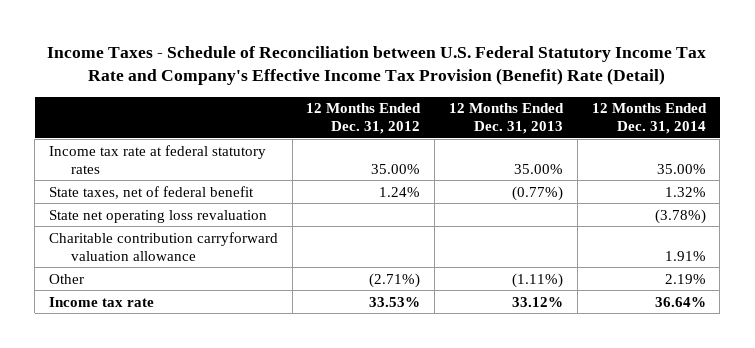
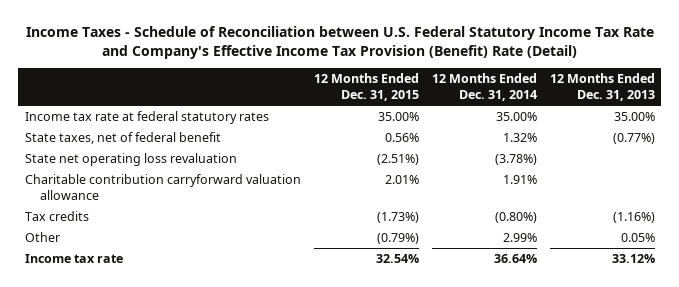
[306,103,422,135] 12 Months Ended Dec. 31, 2012 -> none
none -> [313,73,419,101] 12 Months Ended Dec. 31, 2015
none -> [24,211,89,222] Tax credits
[512,272,564,288] (1.11%) -> [620,233,655,243] 0.05%
[664,273,706,284] 2.19% -> [502,233,537,243] 2.99%

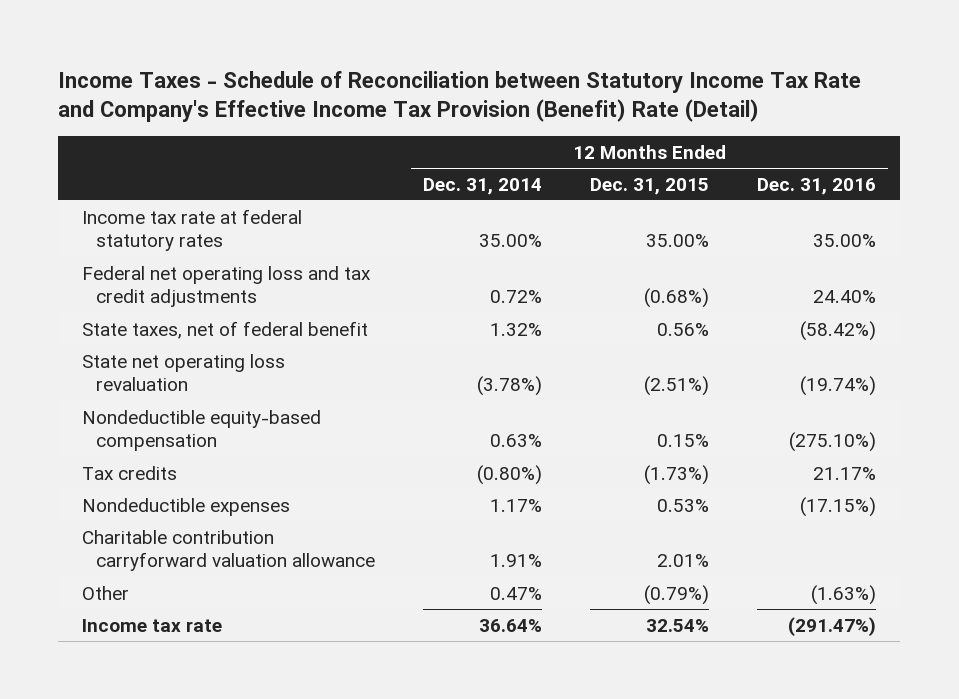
[25,26,654,60] Income Taxes - Schedule of Reconciliation between U.S. Federal Statutory Income Tax Rate and Company's Effective Income Tax Provision (Benefit) Rate (Detail) -> [58,70,862,123] Income Taxes - Schedule of Reconciliation between Statutory Income Tax Rate and Company's Effective Income Tax Provision (Benefit) Rate (Detail)
[549,73,655,101] 12 Months Ended Dec. 31, 2013 -> none
none -> [757,177,877,195] Dec. 31, 2016
none -> [82,265,372,308] Federal net operating loss and tax credit adjustments
none -> [82,409,322,452] Nondeductible equity-based compensation
none -> [82,497,291,516] Nondeductible expenses
[24,174,301,200] Charitable contribution carryforward valuation allowance -> [82,529,376,572] Charitable contribution carryforward valuation allowance
[502,233,537,243] 2.99% -> [490,586,543,600] 0.47%

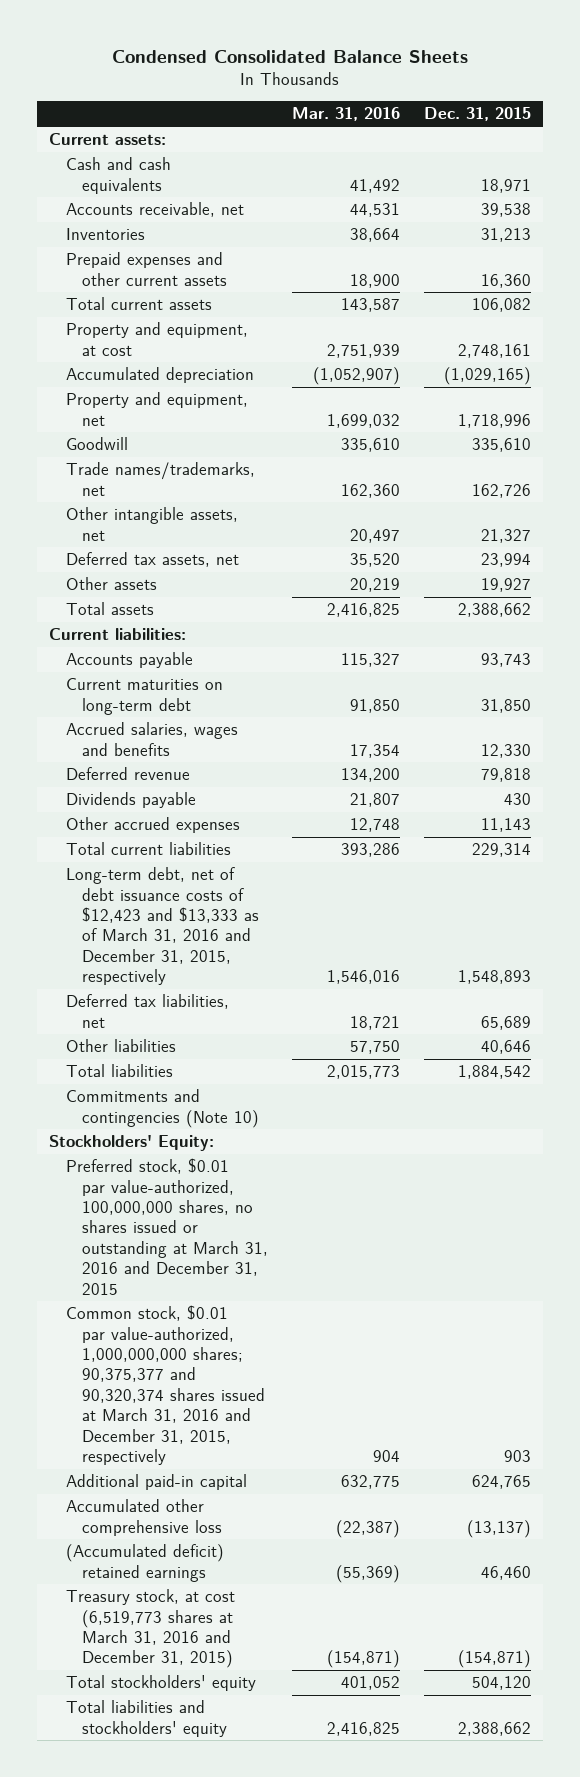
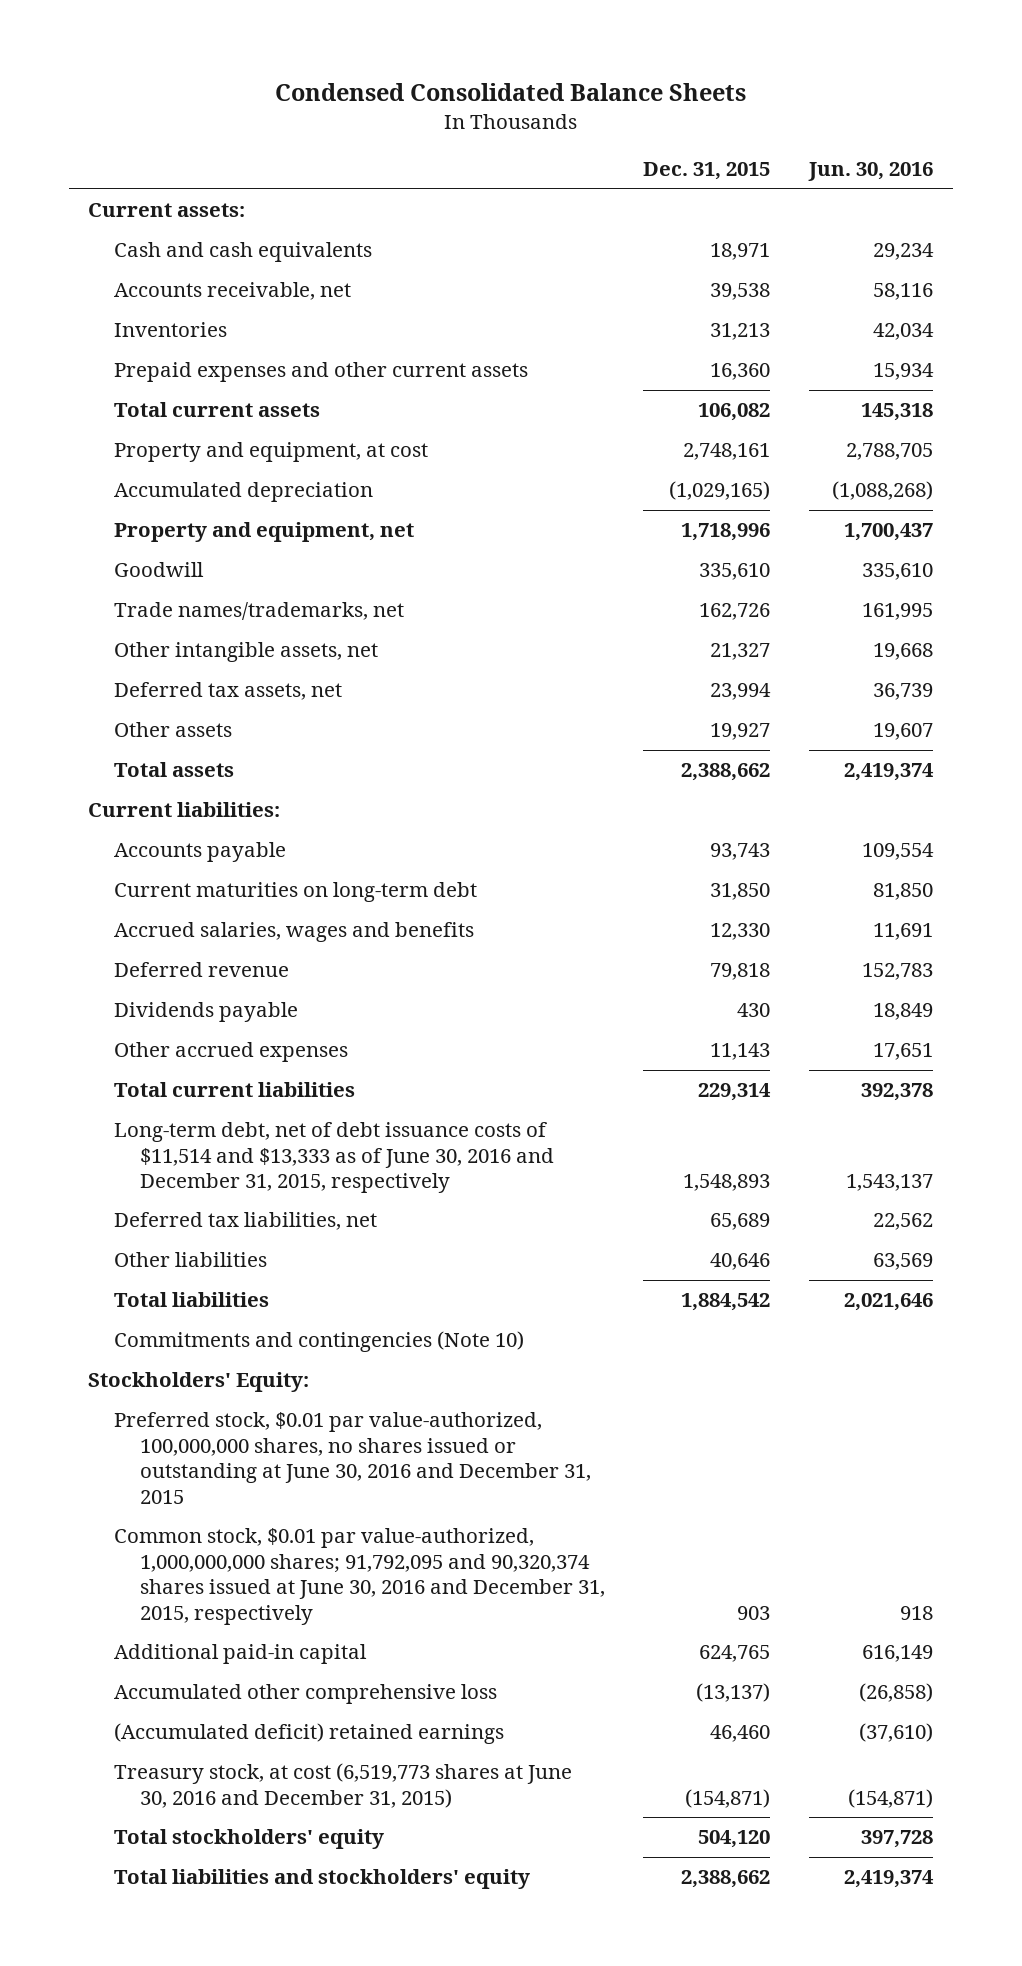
[291,107,400,122] Mar. 31, 2016 -> none
none -> [808,162,934,182] Jun. 30, 2016
[65,867,259,986] Long-term debt, net of debt issuance costs of $12,423 and $13,333 as of March 31, 2016 and December 31, 2015, respectively -> [113,1122,554,1194] Long-term debt, net of debt issuance costs of $11,514 and $13,333 as of June 30, 2016 and December 31, 2015, respectively
[65,1158,268,1295] Preferred stock, $0.01 par value-authorized, 100,000,000 shares, no shares issued or outstanding at March 31, 2016 and December 31, 2015 -> [113,1412,591,1504] Preferred stock, $0.01 par value-authorized, 100,000,000 shares, no shares issued or outstanding at June 30, 2016 and December 31, 2015
[65,1305,265,1466] Common stock, $0.01 par value-authorized, 1,000,000,000 shares; 90,375,377 and 90,320,374 shares issued at March 31, 2016 and December 31, 2015, respectively -> [113,1528,605,1625] Common stock, $0.01 par value-authorized, 1,000,000,000 shares; 91,792,095 and 90,320,374 shares issued at June 30, 2016 and December 31, 2015, respectively
[65,1589,235,1669] Treasury stock, at cost (6,519,773 shares at March 31, 2016 and December 31, 2015) -> [113,1763,572,1808] Treasury stock, at cost (6,519,773 shares at June 30, 2016 and December 31, 2015)

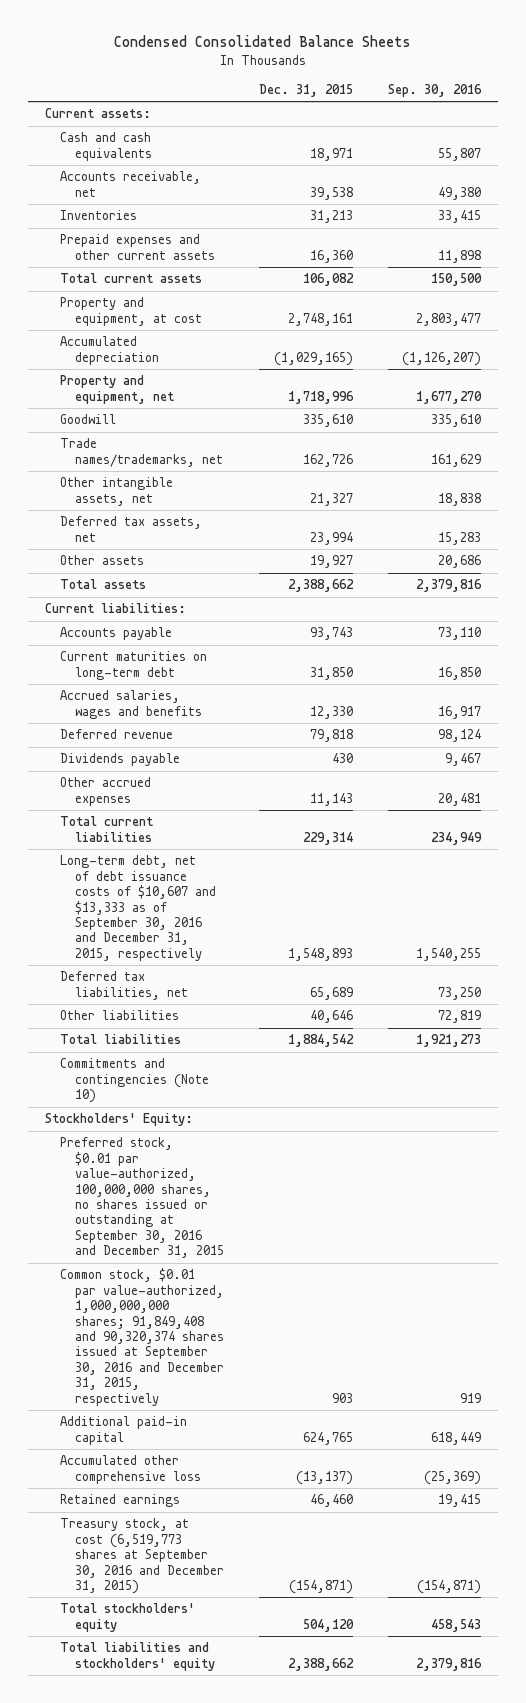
[808,162,934,182] Jun. 30, 2016 -> none
none -> [387,83,482,97] Sep. 30, 2016
[113,1122,554,1194] Long-term debt, net of debt issuance costs of $11,514 and $13,333 as of June 30, 2016 and December 31, 2015, respectively -> [59,855,216,961] Long-term debt, net of debt issuance costs of $10,607 and $13,333 as of September 30, 2016 and December 31, 2015, respectively
[113,1412,591,1504] Preferred stock, $0.01 par value-authorized, 100,000,000 shares, no shares issued or outstanding at June 30, 2016 and December 31, 2015 -> [59,1137,224,1259] Preferred stock, $0.01 par value-authorized, 100,000,000 shares, no shares issued or outstanding at September 30, 2016 and December 31, 2015
[113,1528,605,1625] Common stock, $0.01 par value-authorized, 1,000,000,000 shares; 91,792,095 and 90,320,374 shares issued at June 30, 2016 and December 31, 2015, respectively -> [59,1268,224,1406] Common stock, $0.01 par value-authorized, 1,000,000,000 shares; 91,849,408 and 90,320,374 shares issued at September 30, 2016 and December 31, 2015, respectively
[113,1723,504,1745] (Accumulated deficit) retained earnings -> [59,1494,180,1508] Retained earnings
[113,1763,572,1808] Treasury stock, at cost (6,519,773 shares at June 30, 2016 and December 31, 2015) -> [59,1518,224,1595] Treasury stock, at cost (6,519,773 shares at September 30, 2016 and December 31, 2015)

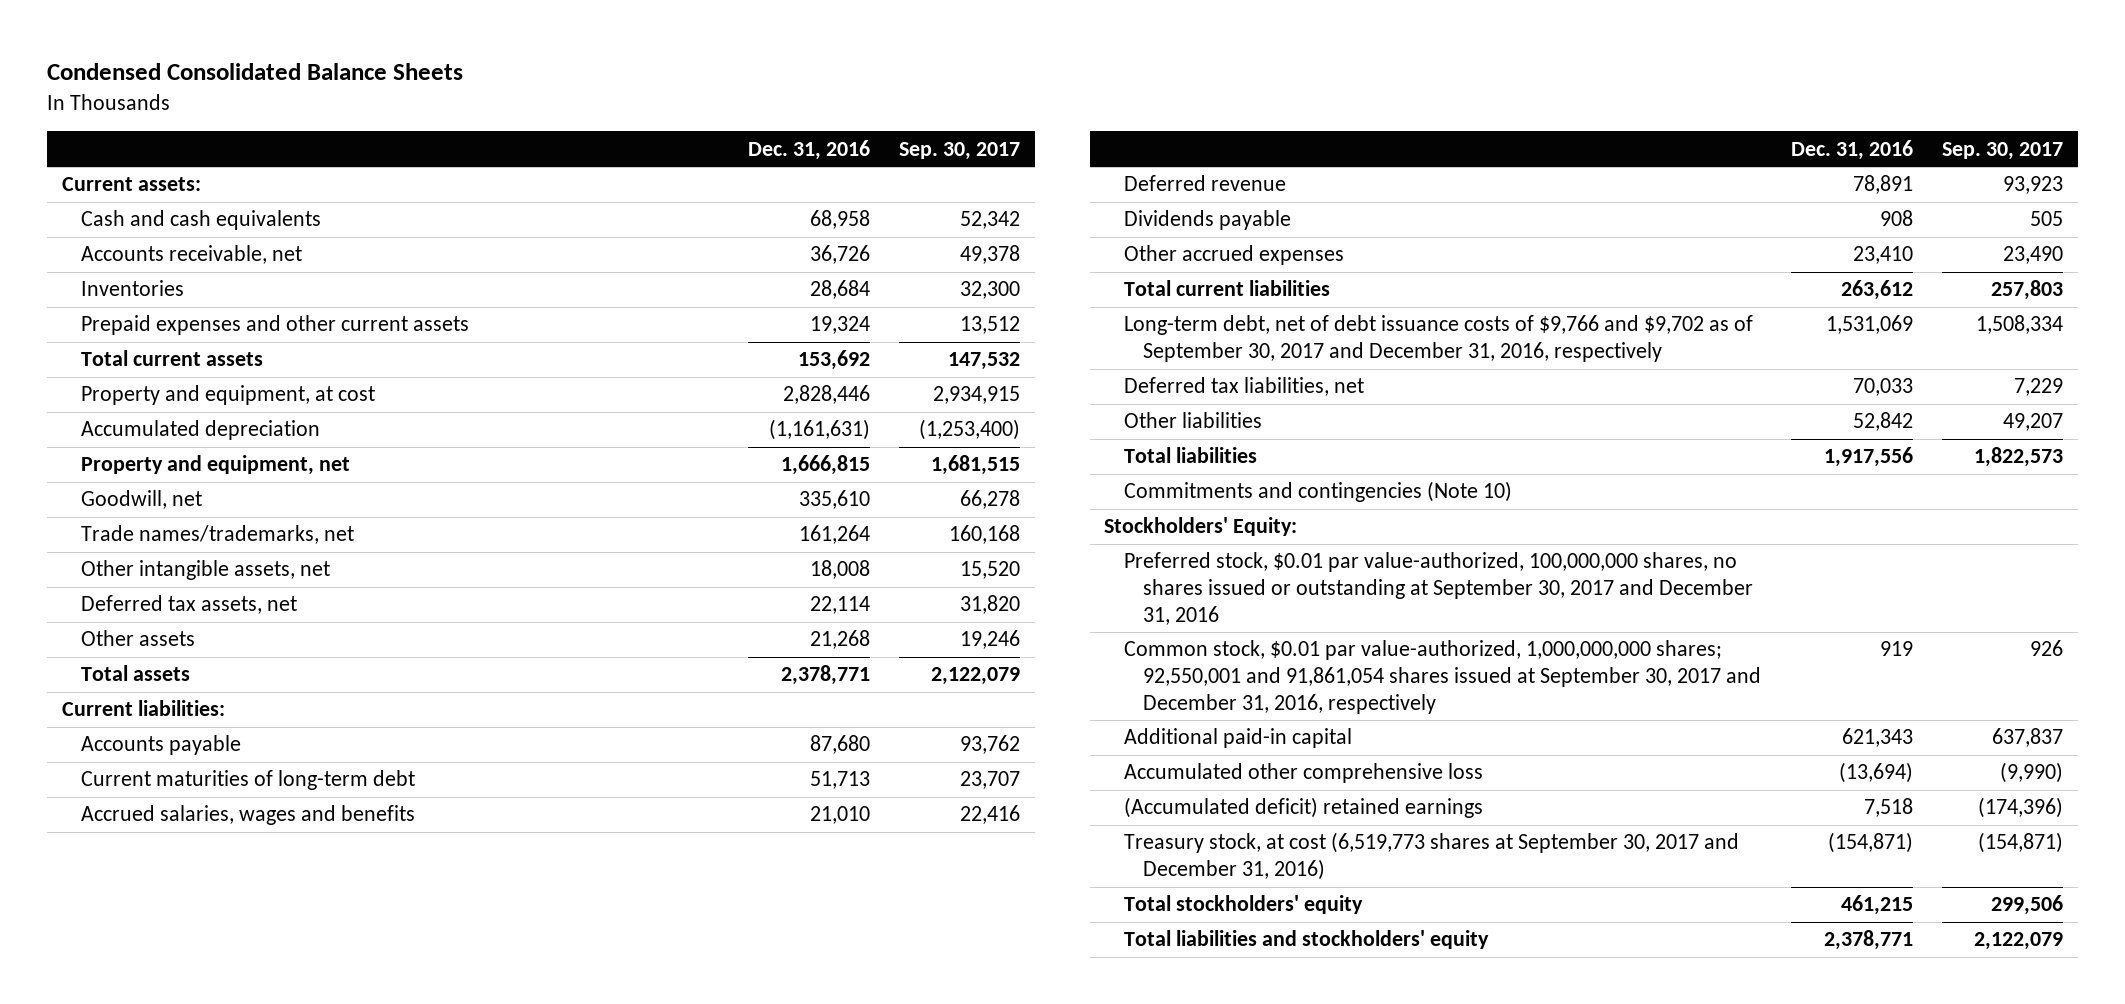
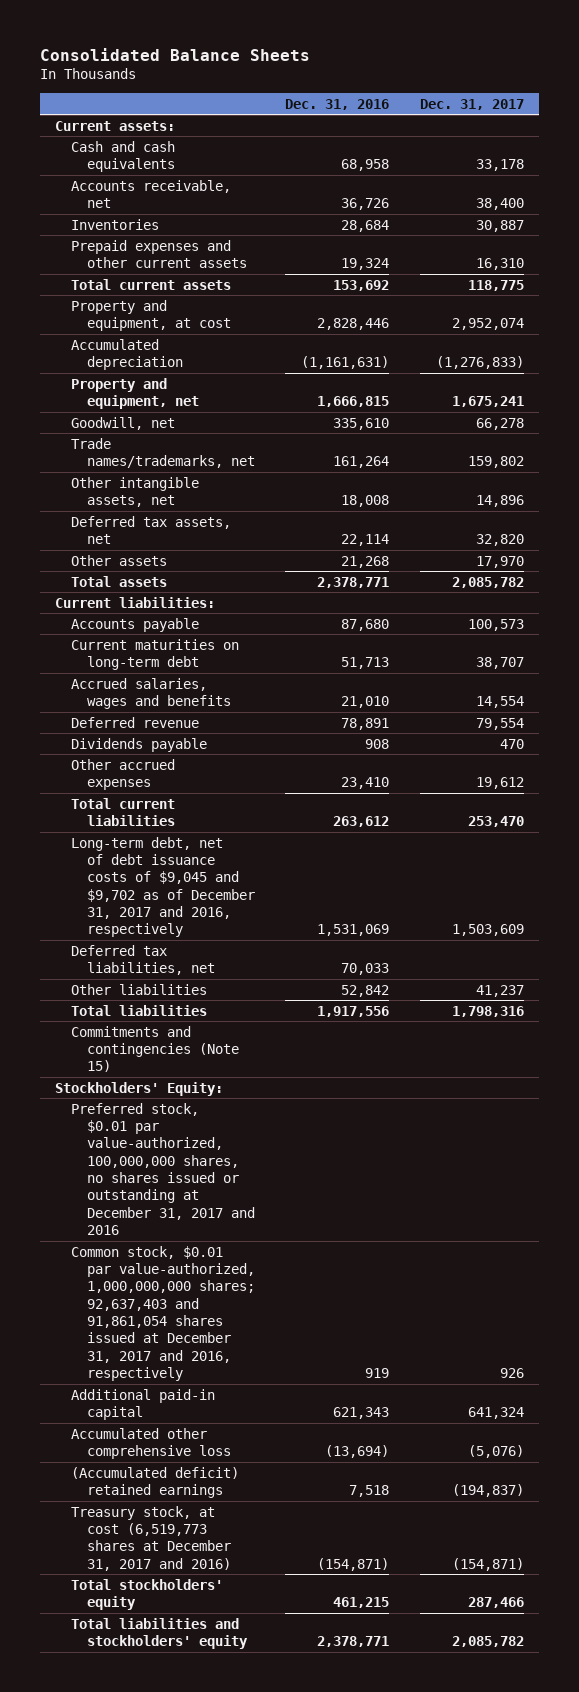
[46,63,463,81] Condensed Consolidated Balance Sheets -> [39,48,310,62] Consolidated Balance Sheets
[899,141,1021,160] Sep. 30, 2017 -> none
none -> [419,98,524,110] Dec. 31, 2017
[80,770,415,791] Current maturities of long-term debt -> [71,638,240,670] Current maturities on long-term debt
[1123,315,1753,363] Long-term debt, net of debt issuance costs of $9,766 and $9,702 as of September 30, 2017 and December 31, 2016, respectively -> [71,836,255,938] Long-term debt, net of debt issuance costs of $9,045 and $9,702 as of December 31, 2017 and 2016, respectively
[1123,481,1512,503] Commitments and contingencies (Note 10) -> [71,1025,239,1073] Commitments and contingencies (Note 15)
[1123,552,1753,626] Preferred stock, $0.01 par value-authorized, 100,000,000 shares, no shares issued or outstanding at September 30, 2017 and December 31, 2016 -> [71,1102,255,1236] Preferred stock, $0.01 par value-authorized, 100,000,000 shares, no shares issued or outstanding at December 31, 2017 and 2016
[1123,640,1761,715] Common stock, $0.01 par value-authorized, 1,000,000,000 shares; 92,550,001 and 91,861,054 shares issued at September 30, 2017 and December 31, 2016, respectively -> [71,1245,255,1382] Common stock, $0.01 par value-authorized, 1,000,000,000 shares; 92,637,403 and 91,861,054 shares issued at December 31, 2017 and 2016, respectively
[1123,832,1739,881] Treasury stock, at cost (6,519,773 shares at September 30, 2017 and December 31, 2016) -> [71,1505,231,1571] Treasury stock, at cost (6,519,773 shares at December 31, 2017 and 2016)

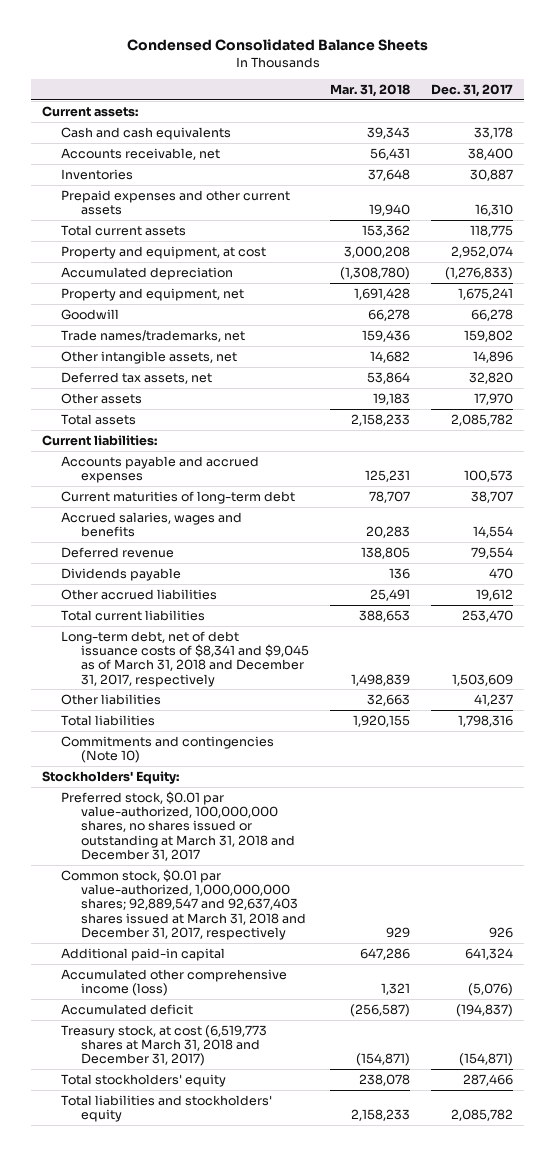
[39,48,310,62] Consolidated Balance Sheets -> [126,39,428,52] Condensed Consolidated Balance Sheets
[285,98,390,110] Dec. 31, 2016 -> none
none -> [330,83,411,97] Mar. 31, 2018
[71,416,176,430] Goodwill, net -> [61,308,120,320] Goodwill
[71,617,200,632] Accounts payable -> [61,455,260,484] Accounts payable and accrued expenses
[71,638,240,670] Current maturities on long-term debt -> [61,490,296,504] Current maturities of long-term debt
[71,758,176,790] Other accrued expenses -> [61,588,218,600] Other accrued liabilities
[71,944,215,975] Deferred tax liabilities, net -> none
[71,836,255,938] Long-term debt, net of debt issuance costs of $9,045 and $9,702 as of December 31, 2017 and 2016, respectively -> [61,630,309,687] Long-term debt, net of debt issuance costs of $8,341 and $9,045 as of March 31, 2018 and December 31, 2017, respectively
[71,1025,239,1073] Commitments and contingencies (Note 15) -> [61,735,275,764] Commitments and contingencies (Note 10)
[71,1102,255,1236] Preferred stock, $0.01 par value-authorized, 100,000,000 shares, no shares issued or outstanding at December 31, 2017 and 2016 -> [61,790,295,861] Preferred stock, $0.01 par value-authorized, 100,000,000 shares, no shares issued or outstanding at March 31, 2018 and December 31, 2017
[71,1245,255,1382] Common stock, $0.01 par value-authorized, 1,000,000,000 shares; 92,637,403 and 91,861,054 shares issued at December 31, 2017 and 2016, respectively -> [61,868,306,940] Common stock, $0.01 par value-authorized, 1,000,000,000 shares; 92,889,547 and 92,637,403 shares issued at March 31, 2018 and December 31, 2017, respectively
[71,1427,231,1459] Accumulated other comprehensive loss -> [61,968,288,997] Accumulated other comprehensive income (loss)
[71,1466,240,1498] (Accumulated deficit) retained earnings -> [61,1003,194,1015] Accumulated deficit
[71,1505,231,1571] Treasury stock, at cost (6,519,773 shares at December 31, 2017 and 2016) -> [61,1024,268,1067] Treasury stock, at cost (6,519,773 shares at March 31, 2018 and December 31, 2017)

